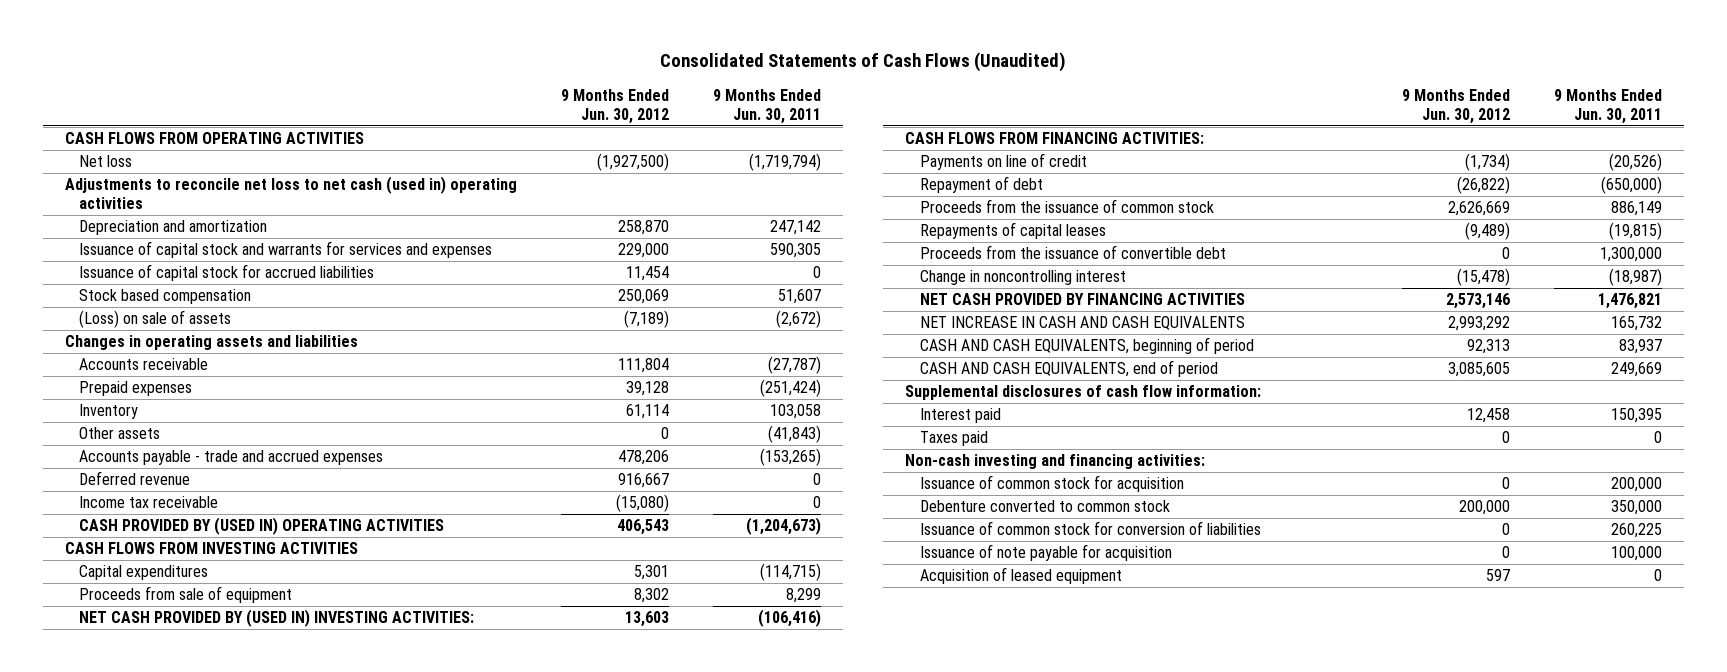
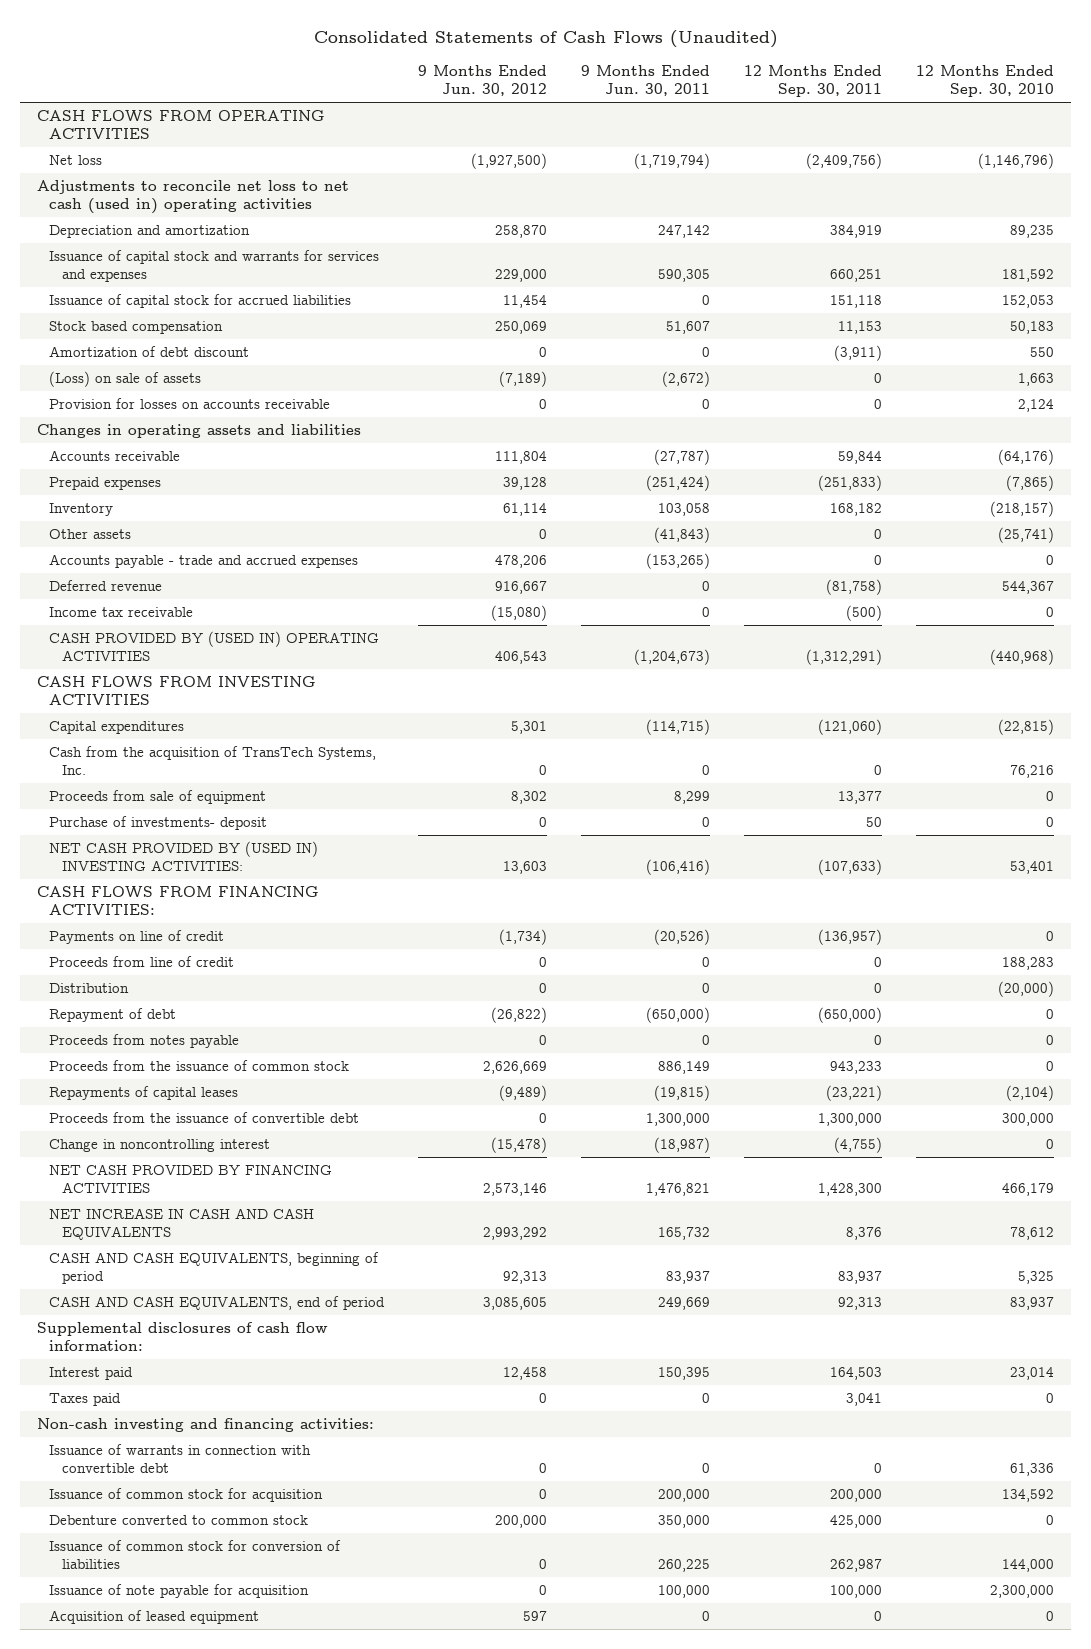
none -> [744,65,883,98] 12 Months Ended Sep. 30, 2011
none -> [916,65,1055,98] 12 Months Ended Sep. 30, 2010
none -> [49,346,250,358] Amortization of debt discount
none -> [49,398,331,410] Provision for losses on accounts receivable
none -> [49,746,377,776] Cash from the acquisition of TransTech Systems, Inc.
none -> [49,816,268,831] Purchase of investments- deposit
none -> [49,956,235,968] Proceeds from line of credit
none -> [49,983,130,994] Distribution
none -> [49,1034,240,1049] Proceeds from notes payable
none -> [49,1444,312,1474] Issuance of warrants in connection with convertible debt

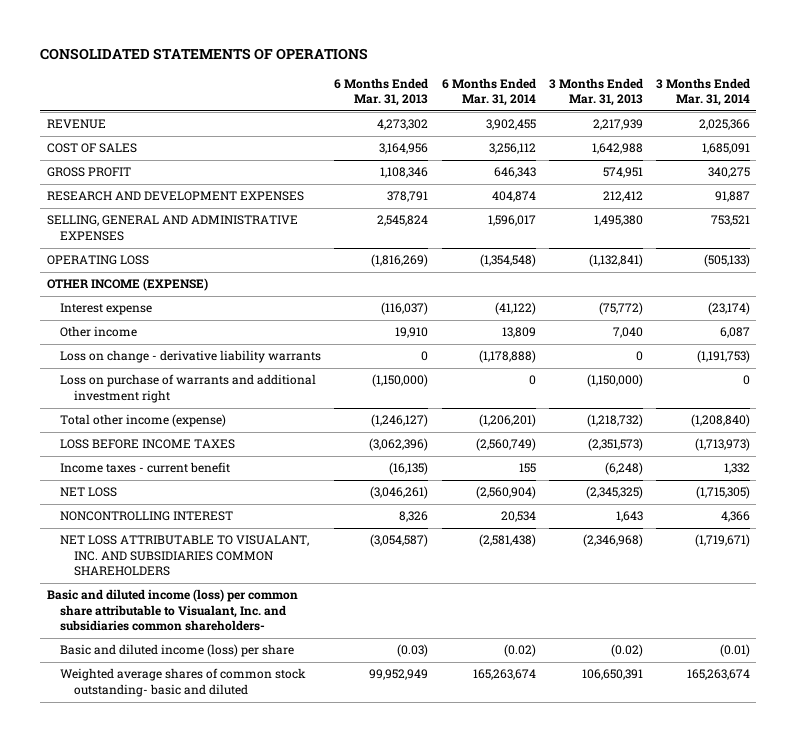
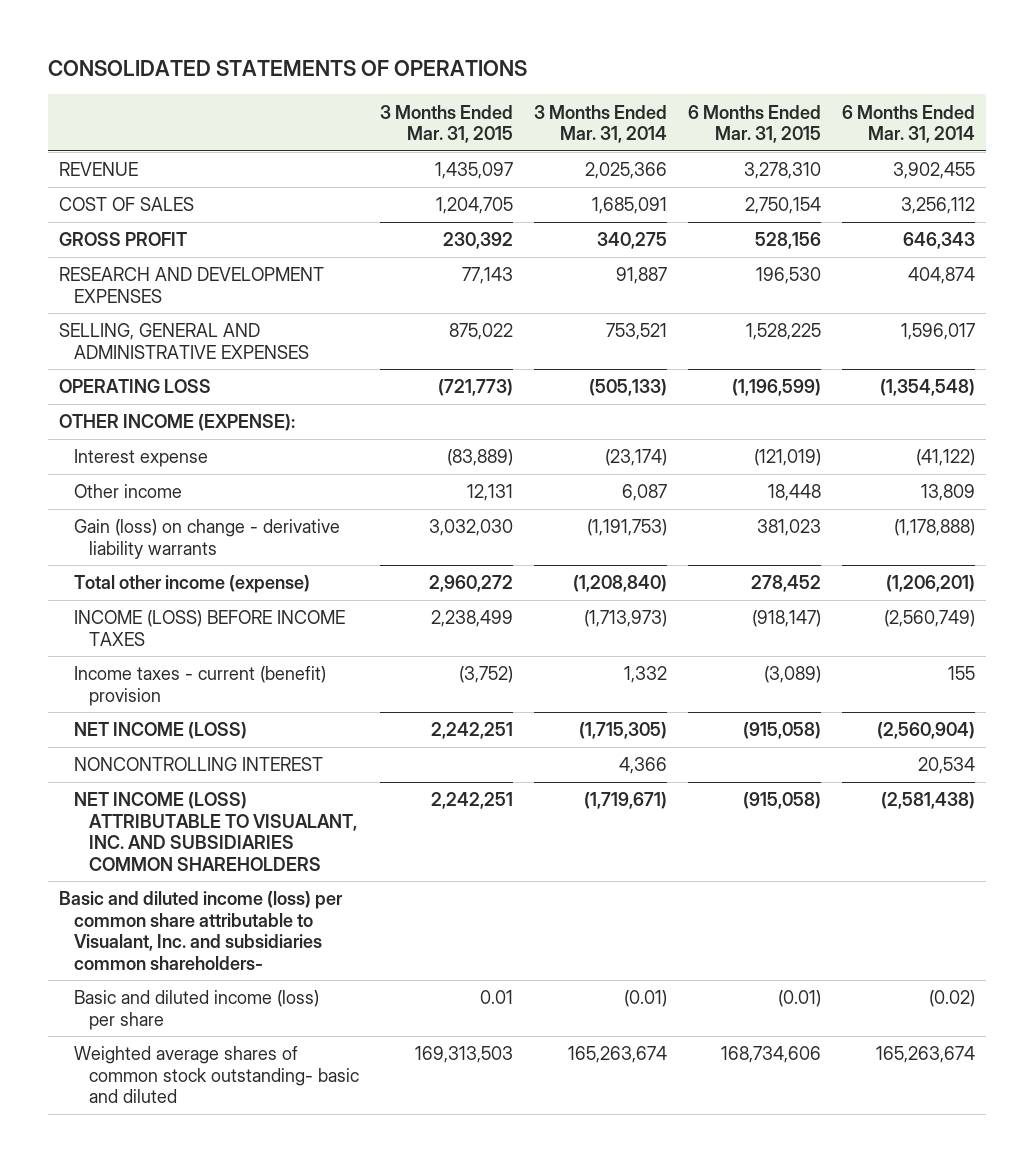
[334,77,429,107] 6 Months Ended Mar. 31, 2013 -> none
[548,77,643,107] 3 Months Ended Mar. 31, 2013 -> none
none -> [379,104,513,144] 3 Months Ended Mar. 31, 2015
none -> [687,104,821,144] 6 Months Ended Mar. 31, 2015
[46,278,208,292] OTHER INCOME (EXPENSE) -> [58,414,295,432] OTHER INCOME (EXPENSE):
[60,374,317,403] Loss on purchase of warrants and additional investment right -> none
[60,350,322,364] Loss on change - derivative liability warrants -> [73,519,340,559] Gain (loss) on change - derivative liability warrants
[60,439,236,450] LOSS BEFORE INCOME TAXES -> [73,610,345,646] INCOME (LOSS) BEFORE INCOME TAXES
[60,462,231,474] Income taxes - current benefit -> [73,666,326,706] Income taxes - current (benefit) provision
[60,487,118,498] NET LOSS -> [73,722,247,740] NET INCOME (LOSS)
[60,535,310,577] NET LOSS ATTRIBUTABLE TO VISUALANT, INC. AND SUBSIDIARIES COMMON SHAREHOLDERS -> [73,792,357,871] NET INCOME (LOSS) ATTRIBUTABLE TO VISUALANT, INC. AND SUBSIDIARIES COMMON SHAREHOLDERS

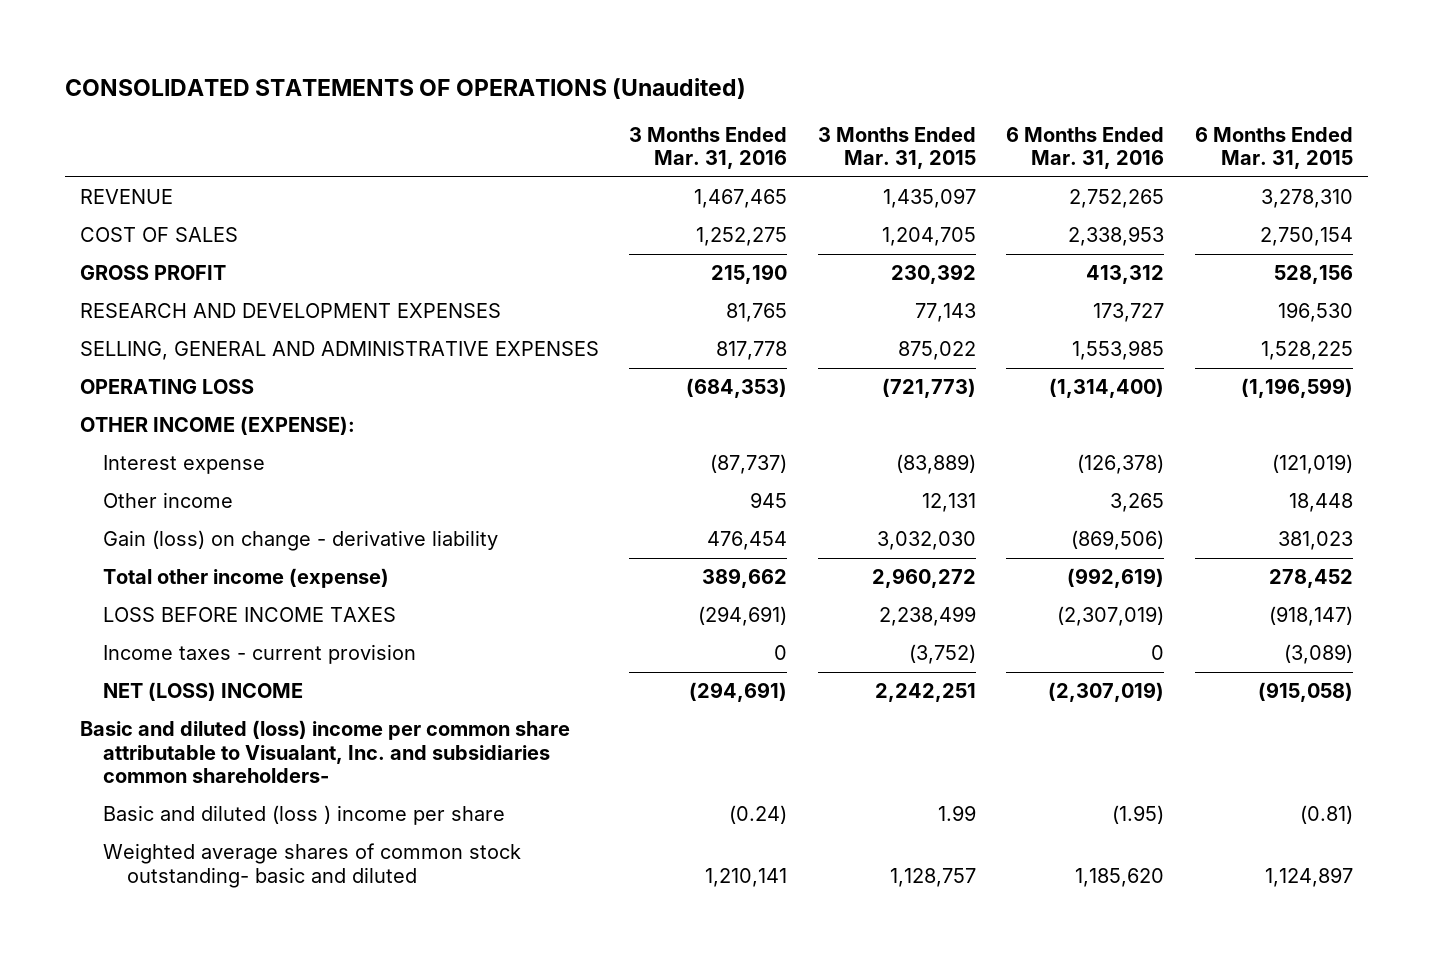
[48,60,528,77] CONSOLIDATED STATEMENTS OF OPERATIONS -> [64,77,746,99] CONSOLIDATED STATEMENTS OF OPERATIONS (Unaudited)
[533,104,667,144] 3 Months Ended Mar. 31, 2014 -> none
[842,104,976,144] 6 Months Ended Mar. 31, 2014 -> none
none -> [629,126,788,170] 3 Months Ended Mar. 31, 2016
none -> [1006,126,1165,170] 6 Months Ended Mar. 31, 2016
[73,519,340,559] Gain (loss) on change - derivative liability warrants -> [103,530,499,552] Gain (loss) on change - derivative liability
[73,757,323,772] NONCONTROLLING INTEREST -> none
[73,792,357,871] NET INCOME (LOSS) ATTRIBUTABLE TO VISUALANT, INC. AND SUBSIDIARIES COMMON SHAREHOLDERS -> none
[73,610,345,646] INCOME (LOSS) BEFORE INCOME TAXES -> [103,607,397,623] LOSS BEFORE INCOME TAXES
[73,666,326,706] Income taxes - current (benefit) provision -> [103,644,417,665] Income taxes - current provision
[73,722,247,740] NET INCOME (LOSS) -> [103,682,304,702] NET (LOSS) INCOME
[58,891,343,970] Basic and diluted income (loss) per common share attributable to Visualant, Inc. and subsidiaries common shareholders- -> [79,720,570,784] Basic and diluted (loss) income per common share attributable to Visualant, Inc. and subsidiaries common shareholders-
[73,990,319,1030] Basic and diluted income (loss) per share -> [103,805,506,826] Basic and diluted (loss ) income per share
[479,990,513,1005] 0.01 -> [937,805,976,822] 1.99
[777,990,821,1008] (0.01) -> [1299,805,1353,825] (0.81)
[414,1046,513,1064] 169,313,503 -> [889,867,976,887] 1,128,757
[720,1046,821,1064] 168,734,606 -> [1264,866,1353,887] 1,124,897

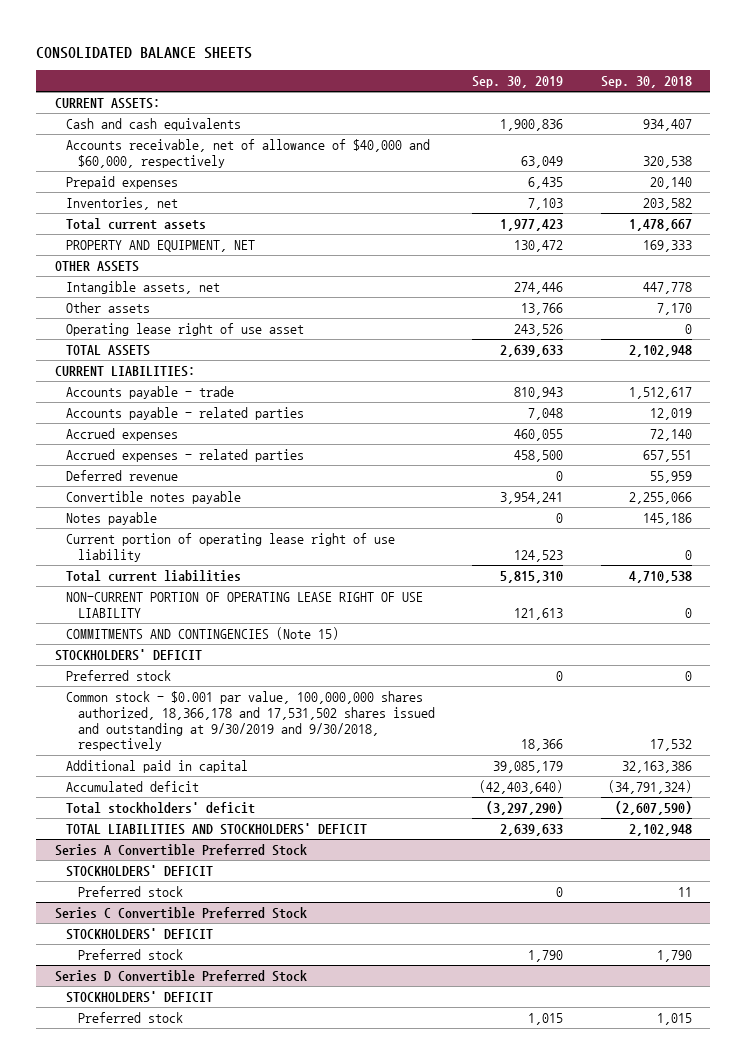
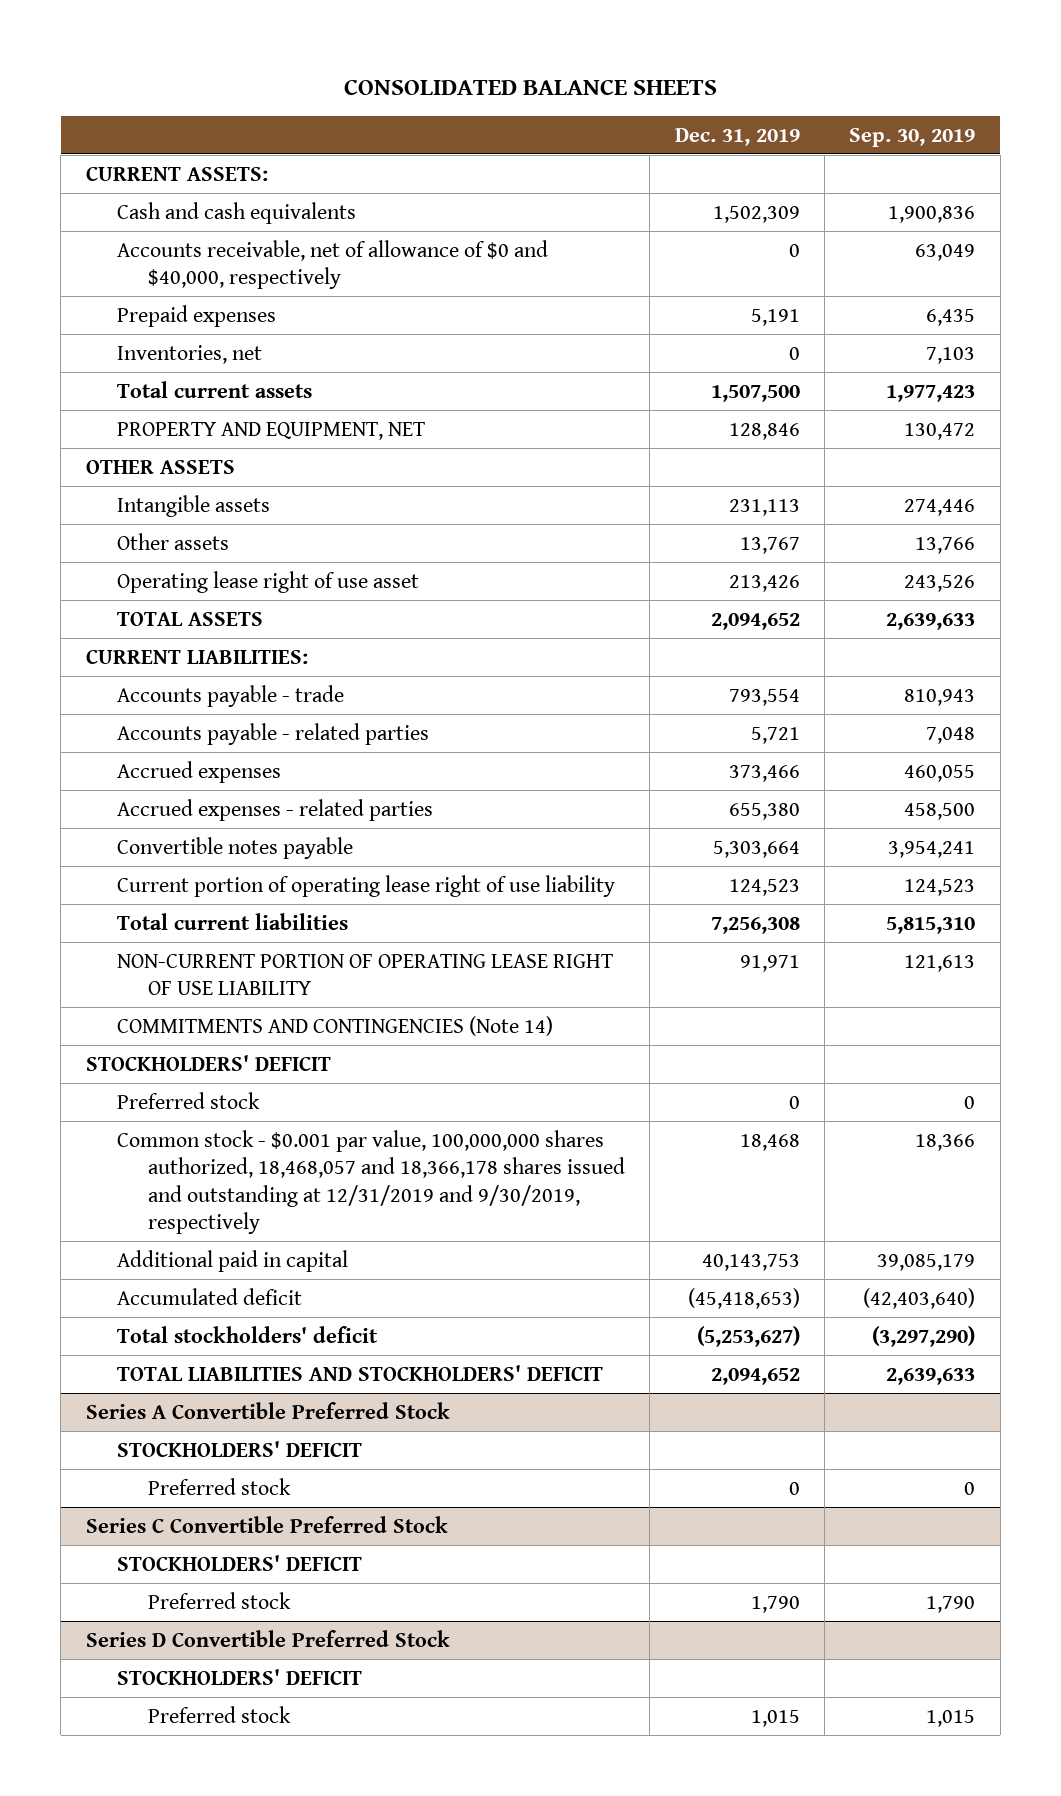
[600,76,692,89] Sep. 30, 2018 -> none
none -> [674,127,800,146] Dec. 31, 2019
[66,138,431,168] Accounts receivable, net of allowance of $40,000 and $60,000, respectively -> [116,239,548,290] Accounts receivable, net of allowance of $0 and $40,000, respectively
[66,280,221,294] Intangible assets, net -> [116,494,270,517] Intangible assets
[66,469,179,481] Deferred revenue -> none
[66,511,158,525] Notes payable -> none
[66,626,340,640] COMMITMENTS AND CONTINGENCIES (Note 15) -> [116,1015,553,1036] COMMITMENTS AND CONTINGENCIES (Note 14)
[66,690,436,752] Common stock - $0.001 par value, 100,000,000 shares authorized, 18,366,178 and 17,531,502 shares issued and outstanding at 9/30/2019 and 9/30/2018, respectively -> [116,1129,625,1235] Common stock - $0.001 par value, 100,000,000 shares authorized, 18,468,057 and 18,366,178 shares issued and outstanding at 12/31/2019 and 9/30/2019, respectively

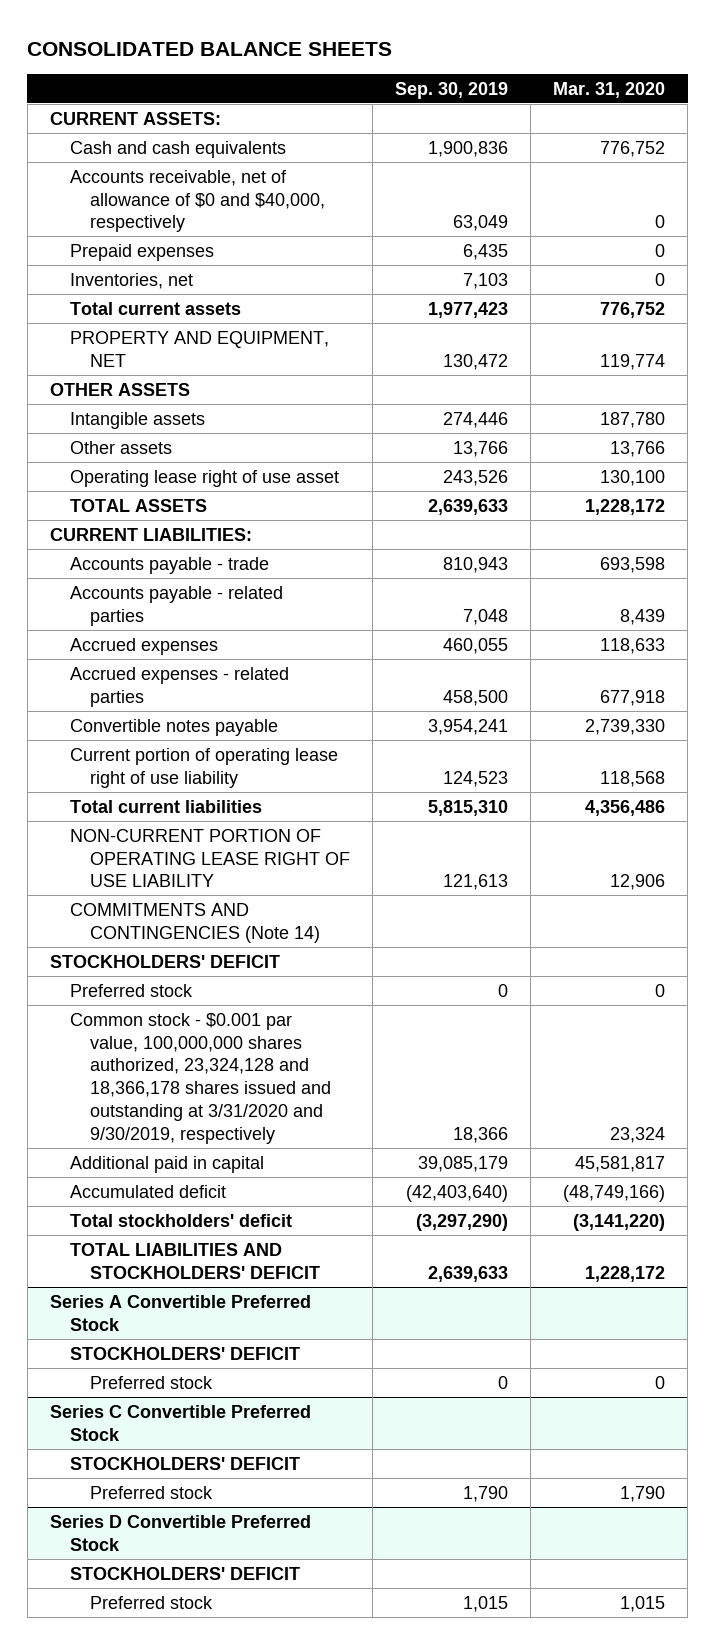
[674,127,800,146] Dec. 31, 2019 -> none
none -> [553,81,666,98] Mar. 31, 2020
[116,1129,625,1235] Common stock - $0.001 par value, 100,000,000 shares authorized, 18,468,057 and 18,366,178 shares issued and outstanding at 12/31/2019 and 9/30/2019, respectively -> [69,1012,331,1144] Common stock - $0.001 par value, 100,000,000 shares authorized, 23,324,128 and 18,366,178 shares issued and outstanding at 3/31/2020 and 9/30/2019, respectively

